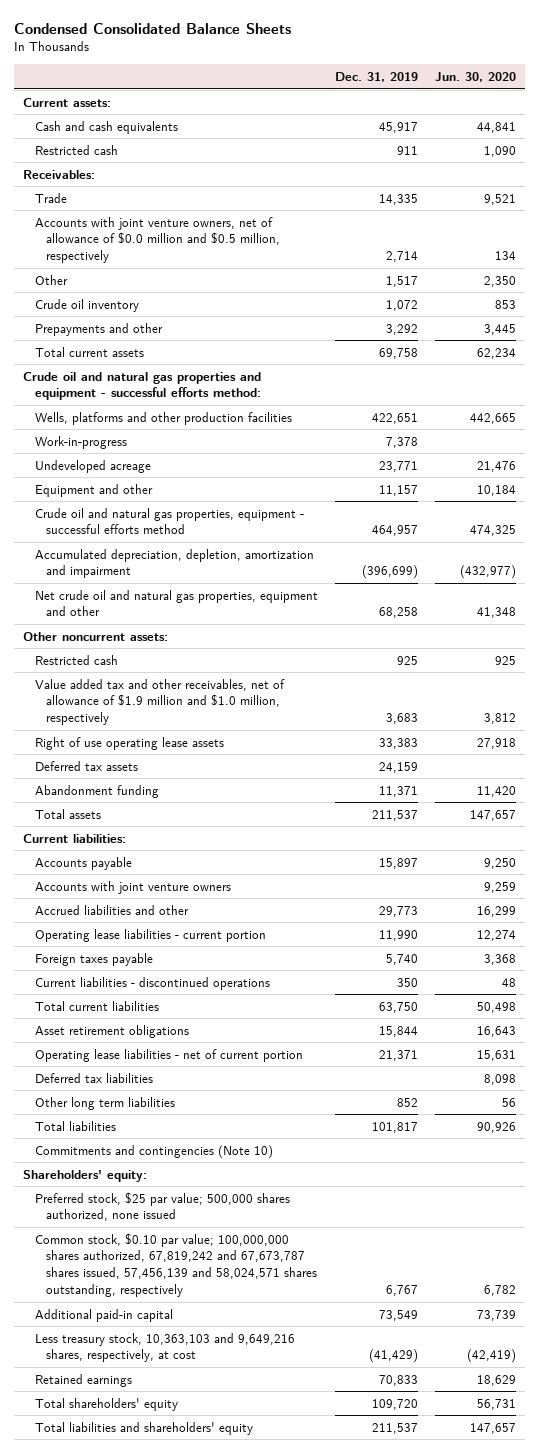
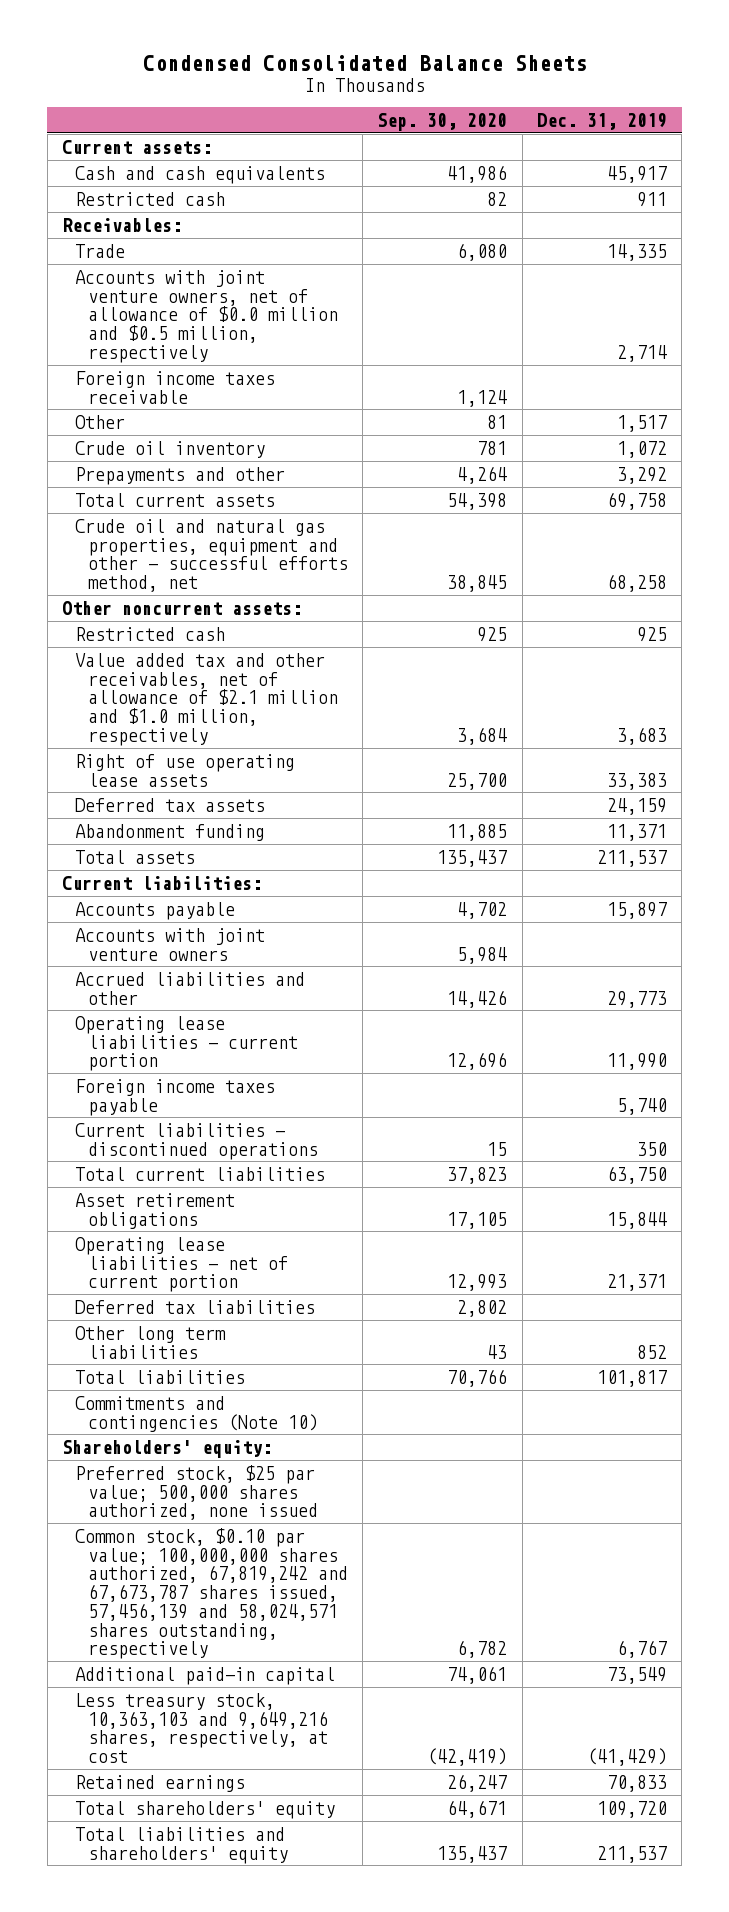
[435,72,517,83] Jun. 30, 2020 -> none
none -> [377,112,508,131] Sep. 30, 2020
none -> [75,370,276,404] Foreign income taxes receivable
[22,371,261,401] Crude oil and natural gas properties and equipment - successful efforts method: -> none
[34,411,292,425] Wells, platforms and other production facilities -> none
[34,435,127,449] Work-in-progress -> none
[34,459,151,473] Undeveloped acreage -> none
[34,483,153,497] Equipment and other -> none
[34,507,304,535] Crude oil and natural gas properties, equipment - successful efforts method -> none
[34,548,314,579] Accumulated depreciation, depletion, amortization and impairment -> none
[34,589,318,617] Net crude oil and natural gas properties, equipment and other -> [75,518,348,593] Crude oil and natural gas properties, equipment and other - successful efforts method, net
[34,678,285,726] Value added tax and other receivables, net of allowance of $1.9 million and $1.0 million, respectively -> [75,652,338,746] Value added tax and other receivables, net of allowance of $2.1 million and $1.0 million, respectively
[34,952,153,966] Foreign taxes payable -> [75,1078,276,1116] Foreign income taxes payable

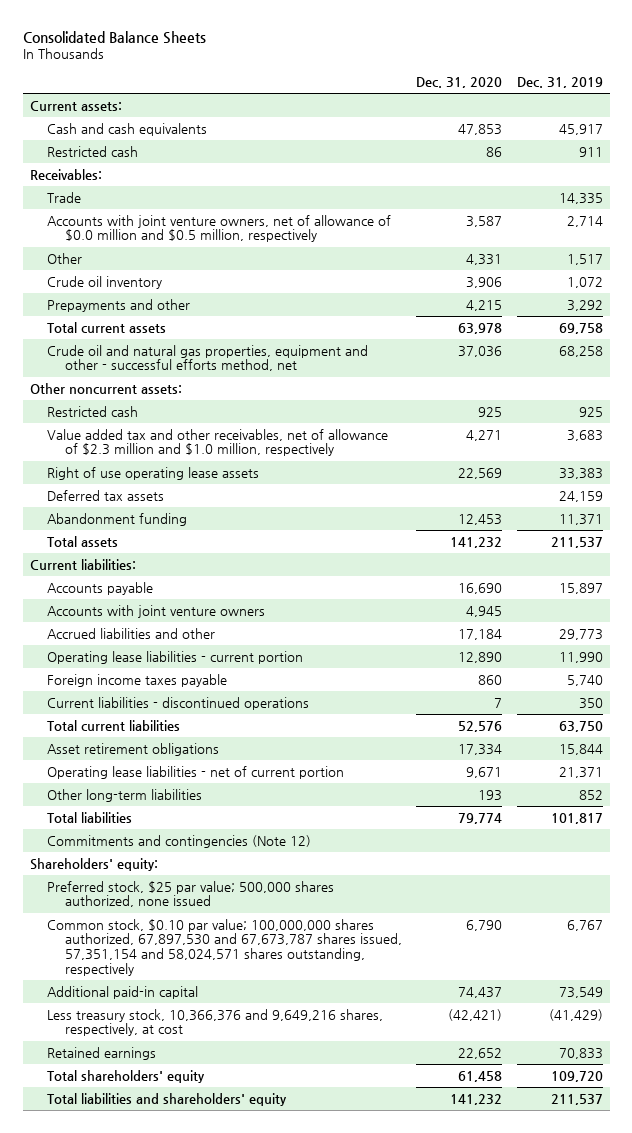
[142,55,587,72] Condensed Consolidated Balance Sheets -> [22,30,206,44] Consolidated Balance Sheets
[377,112,508,131] Sep. 30, 2020 -> none
none -> [416,77,503,89] Dec. 31, 2020
[75,370,276,404] Foreign income taxes receivable -> none
[75,652,338,746] Value added tax and other receivables, net of allowance of $2.1 million and $1.0 million, respectively -> [47,428,389,457] Value added tax and other receivables, net of allowance of $2.3 million and $1.0 million, respectively
[75,1299,316,1314] Deferred tax liabilities -> none
[75,1325,227,1359] Other long term liabilities -> [47,788,203,802] Other long-term liabilities
[75,1395,318,1432] Commitments and contingencies (Note 10) -> [47,834,312,848] Commitments and contingencies (Note 12)
[75,1527,348,1660] Common stock, $0.10 par value; 100,000,000 shares authorized, 67,819,242 and 67,673,787 shares issued, 57,456,139 and 58,024,571 shares outstanding, respectively -> [47,918,403,976] Common stock, $0.10 par value; 100,000,000 shares authorized, 67,897,530 and 67,673,787 shares issued, 57,351,154 and 58,024,571 shares outstanding, respectively
[75,1692,328,1764] Less treasury stock, 10,363,103 and 9,649,216 shares, respectively, at cost -> [47,1008,384,1037] Less treasury stock, 10,366,376 and 9,649,216 shares, respectively, at cost

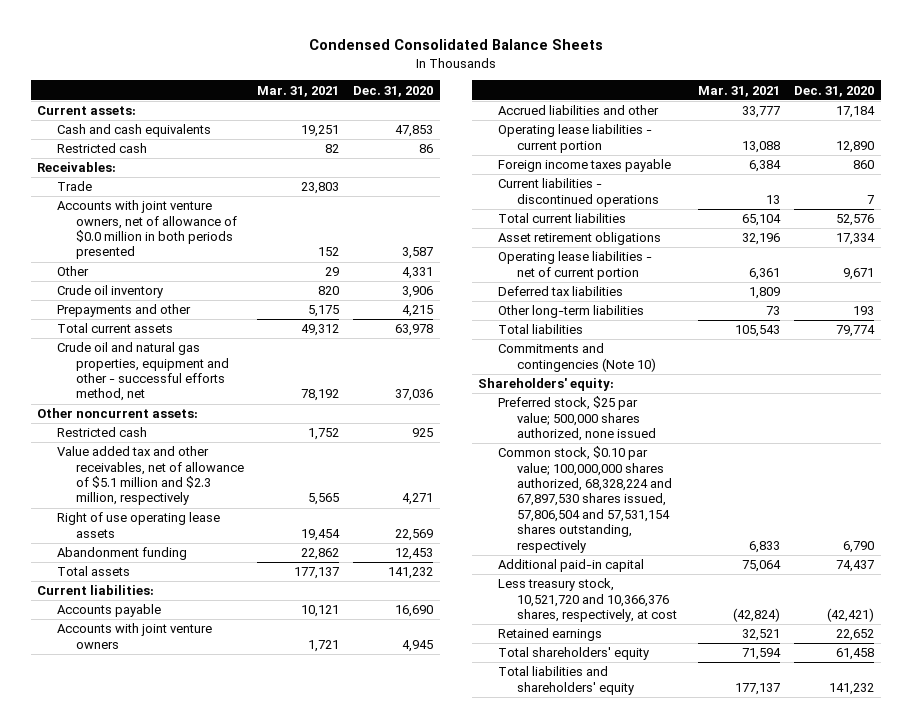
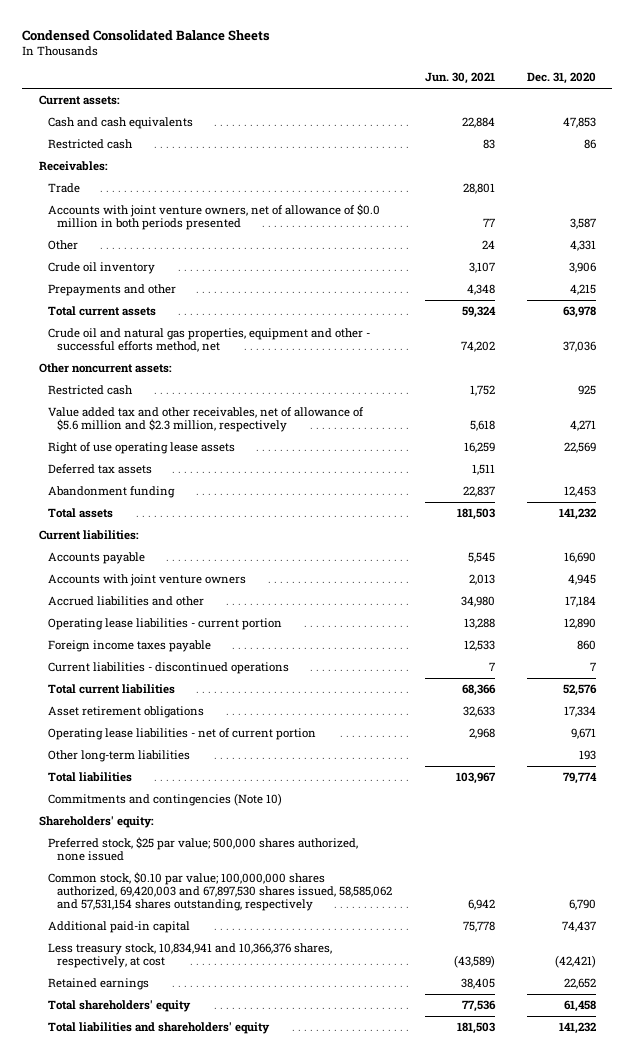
[257,85,340,97] Mar. 31, 2021 -> none
none -> [424,72,495,85] Jun. 30, 2021
[56,446,244,506] Value added tax and other receivables, net of allowance of $5.1 million and $2.3 million, respectively -> [47,406,364,433] Value added tax and other receivables, net of allowance of $5.6 million and $2.3 million, respectively
none -> [47,463,152,474] Deferred tax assets
[497,286,623,297] Deferred tax liabilities -> none
[497,446,673,553] Common stock, $0.10 par value; 100,000,000 shares authorized, 68,328,224 and 67,897,530 shares issued, 57,806,504 and 57,531,154 shares outstanding, respectively -> [47,871,393,912] Common stock, $0.10 par value; 100,000,000 shares authorized, 69,420,003 and 67,897,530 shares issued, 58,585,062 and 57,531,154 shares outstanding, respectively
[497,578,678,623] Less treasury stock, 10,521,720 and 10,366,376 shares, respectively, at cost -> [47,942,332,969] Less treasury stock, 10,834,941 and 10,366,376 shares, respectively, at cost

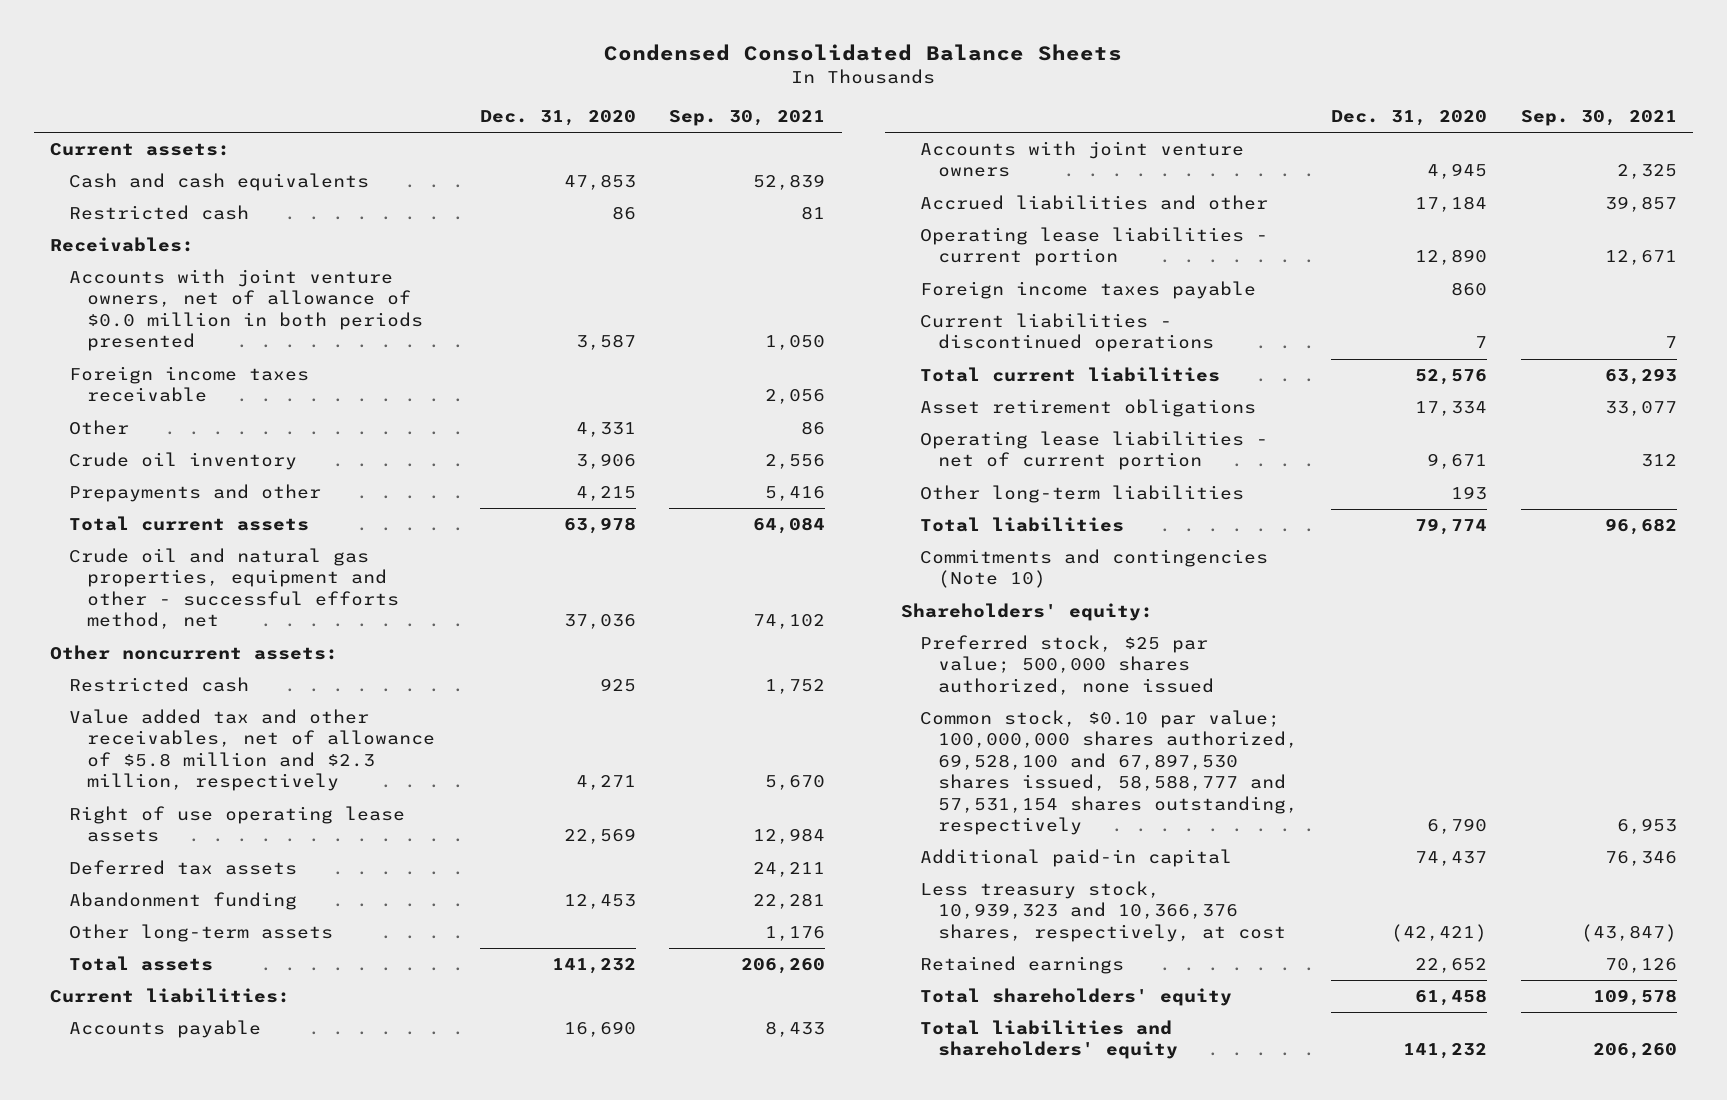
[424,72,495,85] Jun. 30, 2021 -> none
none -> [669,109,826,126] Sep. 30, 2021
[47,182,80,193] Trade -> none
none -> [68,366,309,403] Foreign income taxes receivable
[47,406,364,433] Value added tax and other receivables, net of allowance of $5.6 million and $2.3 million, respectively -> [68,709,435,792] Value added tax and other receivables, net of allowance of $5.8 million and $2.3 million, respectively
none -> [68,924,333,943] Other long-term assets
[47,871,393,912] Common stock, $0.10 par value; 100,000,000 shares authorized, 69,420,003 and 67,897,530 shares issued, 58,585,062 and 57,531,154 shares outstanding, respectively -> [919,710,1299,836] Common stock, $0.10 par value; 100,000,000 shares authorized, 69,528,100 and 67,897,530 shares issued, 58,588,777 and 57,531,154 shares outstanding, respectively
[47,942,332,969] Less treasury stock, 10,834,941 and 10,366,376 shares, respectively, at cost -> [919,881,1287,942] Less treasury stock, 10,939,323 and 10,366,376 shares, respectively, at cost

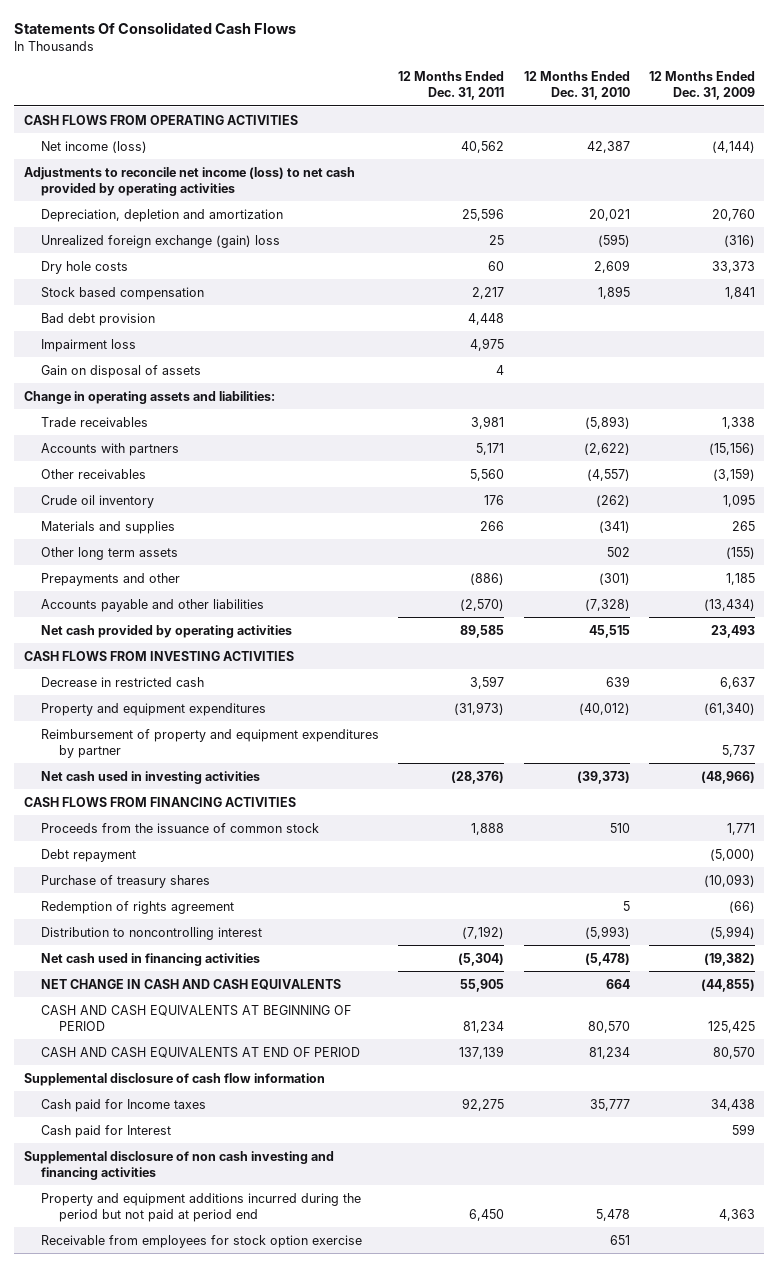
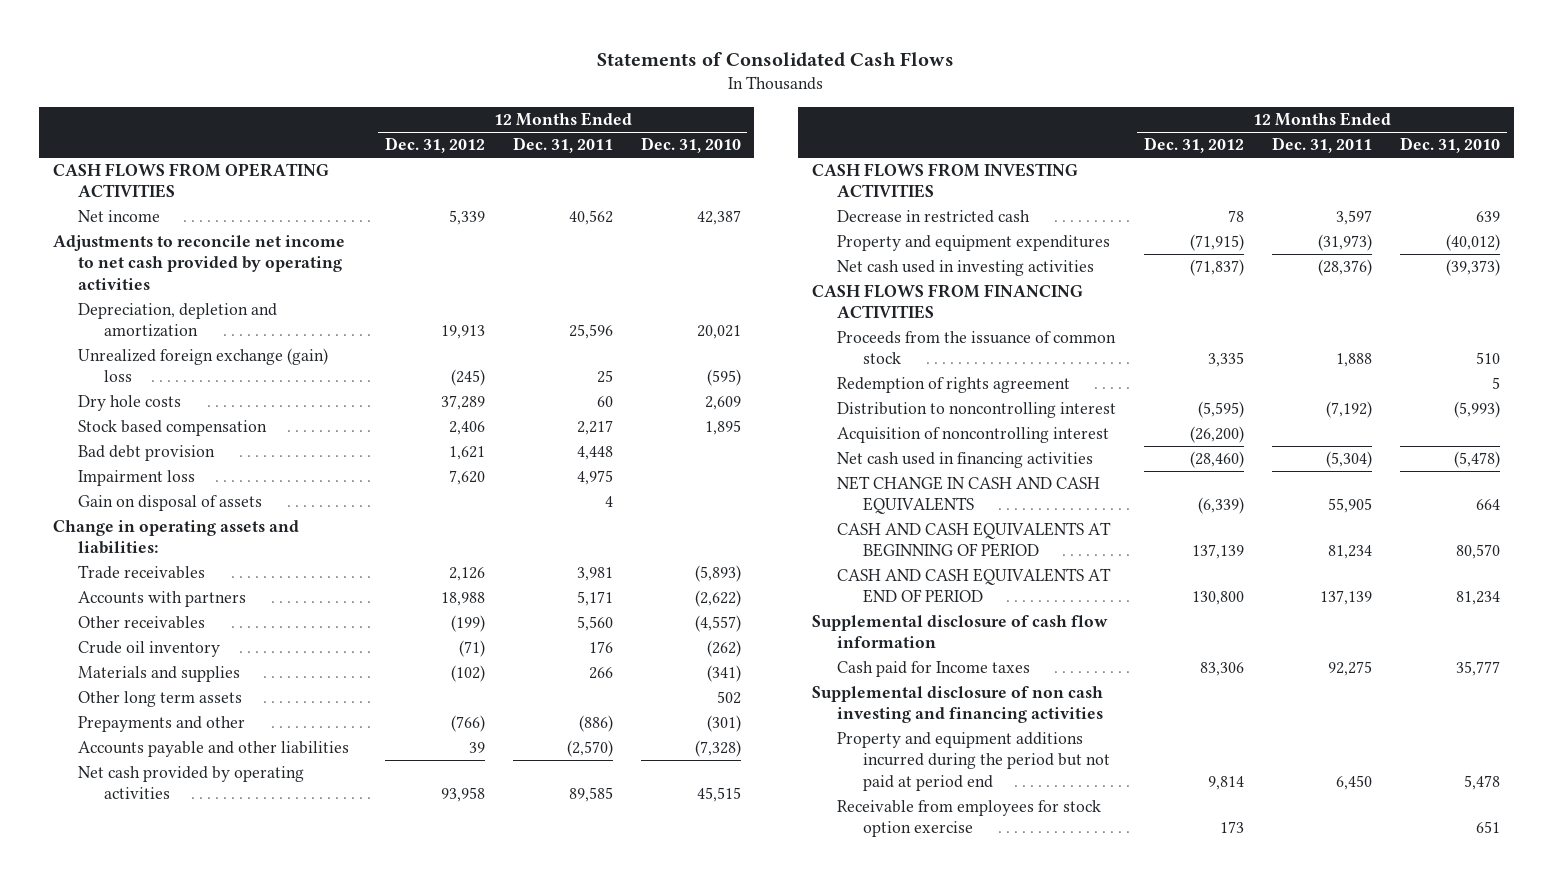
[13,21,296,34] Statements Of Consolidated Cash Flows -> [597,51,955,67] Statements of Consolidated Cash Flows
[648,71,755,101] 12 Months Ended Dec. 31, 2009 -> none
none -> [385,137,486,154] Dec. 31, 2012
[41,140,148,153] Net income (loss) -> [78,210,161,223] Net income
[23,166,355,196] Adjustments to reconcile net income (loss) to net cash provided by operating activities -> [52,235,345,290] Adjustments to reconcile net income to net cash provided by operating activities
[41,728,380,758] Reimbursement of property and equipment expenditures by partner -> none
[41,848,137,862] Debt repayment -> none
[41,874,211,888] Purchase of treasury shares -> none
none -> [837,427,1110,444] Acquisition of noncontrolling interest
[41,1124,172,1138] Cash paid for Interest -> none

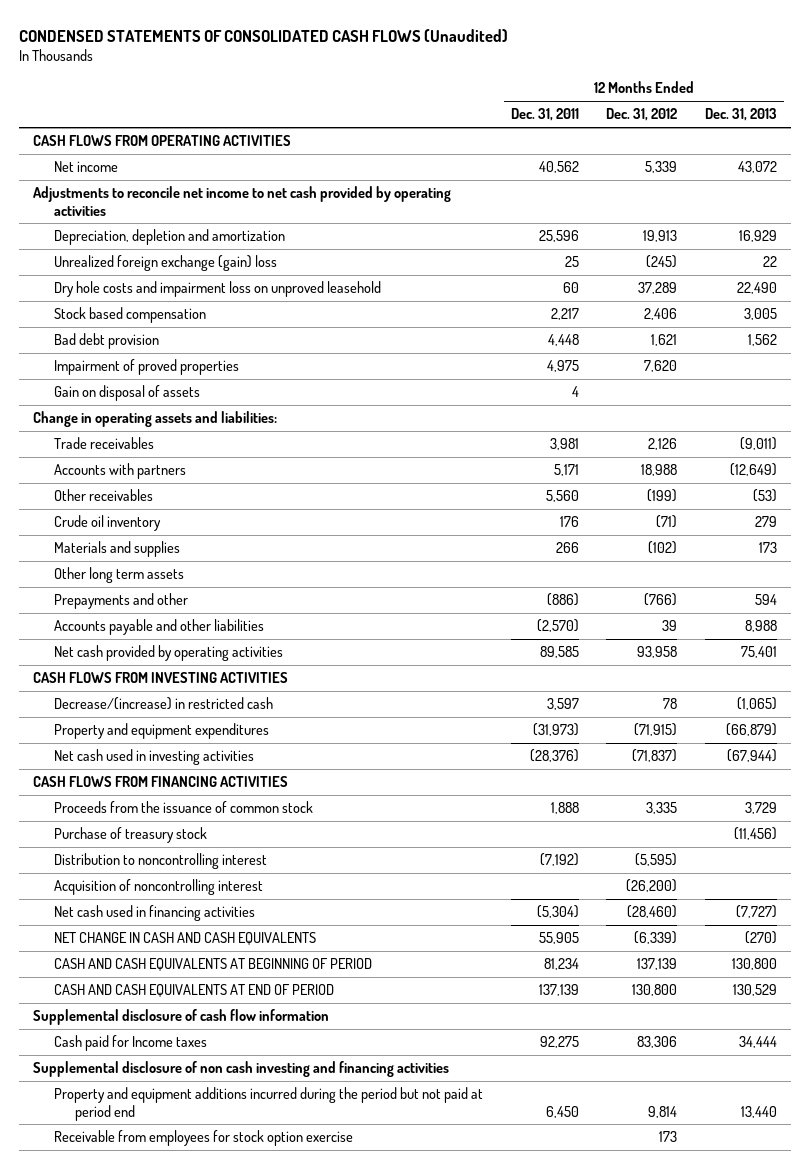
[597,51,955,67] Statements of Consolidated Cash Flows -> [19,28,509,42] CONDENSED STATEMENTS OF CONSOLIDATED CASH FLOWS (Unaudited)
[640,137,741,154] Dec. 31, 2010 -> none
none -> [704,108,777,122] Dec. 31, 2013
[78,395,182,412] Dry hole costs -> [54,281,382,298] Dry hole costs and impairment loss on unproved leasehold
[78,470,196,487] Impairment loss -> [54,359,240,376] Impairment of proved properties
[837,210,1031,224] Decrease in restricted cash -> [54,697,274,711] Decrease/(increase) in restricted cash
[837,377,1071,394] Redemption of rights agreement -> none
none -> [54,827,208,844] Purchase of treasury stock

